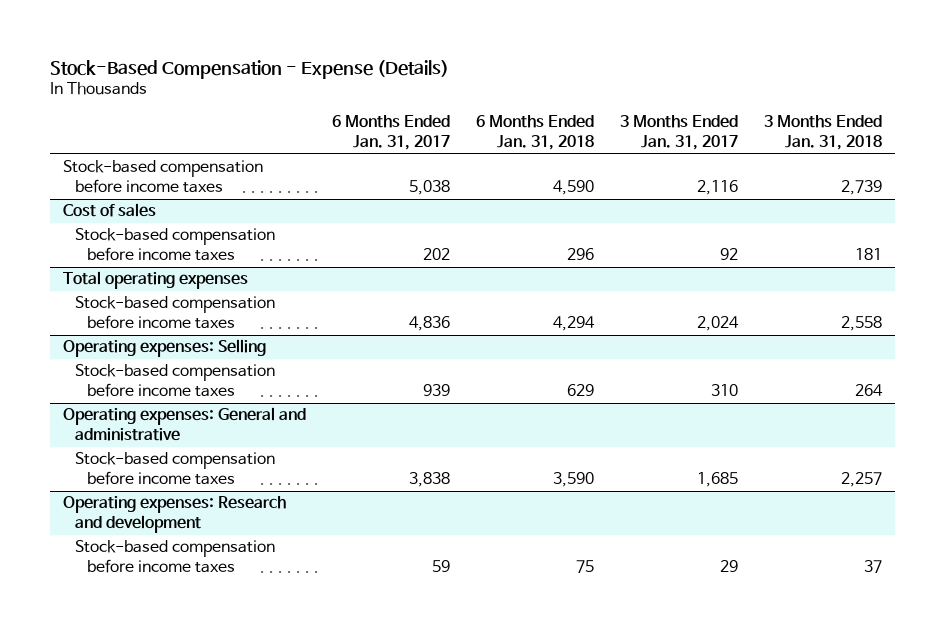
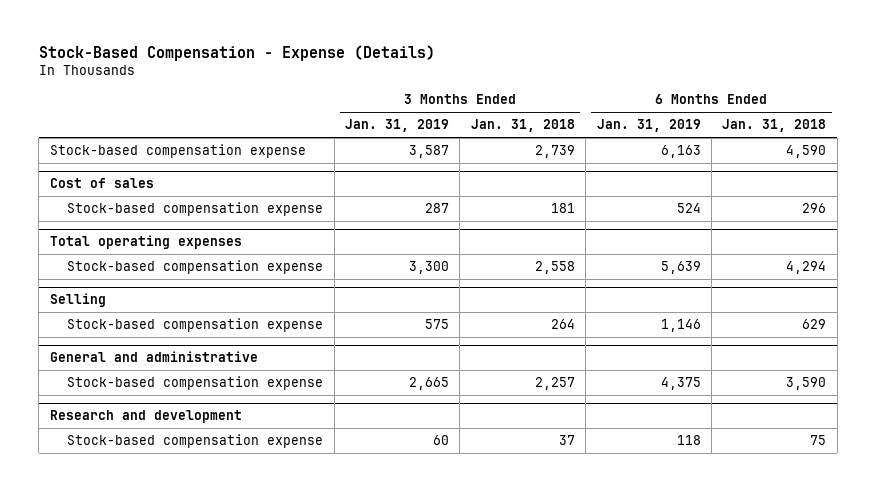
[331,115,450,151] 6 Months Ended Jan. 31, 2017 -> none
[619,115,738,151] 3 Months Ended Jan. 31, 2017 -> none
none -> [345,119,450,133] Jan. 31, 2019
none -> [596,119,701,133] Jan. 31, 2019
[62,160,263,194] Stock-based compensation before income taxes -> [49,144,306,159] Stock-based compensation expense
[74,228,275,262] Stock-based compensation before income taxes -> [67,202,324,217] Stock-based compensation expense
[74,296,275,330] Stock-based compensation before income taxes -> [67,260,324,275] Stock-based compensation expense
[62,339,266,358] Operating expenses: Selling -> [49,293,106,308] Selling
[74,364,275,398] Stock-based compensation before income taxes -> [67,318,324,333] Stock-based compensation expense
[62,407,306,442] Operating expenses: General and administrative -> [49,351,258,363] General and administrative
[74,452,275,486] Stock-based compensation before income taxes -> [67,376,324,391] Stock-based compensation expense
[62,496,286,534] Operating expenses: Research and development -> [49,410,242,424] Research and development
[74,540,275,574] Stock-based compensation before income taxes -> [67,434,324,449] Stock-based compensation expense

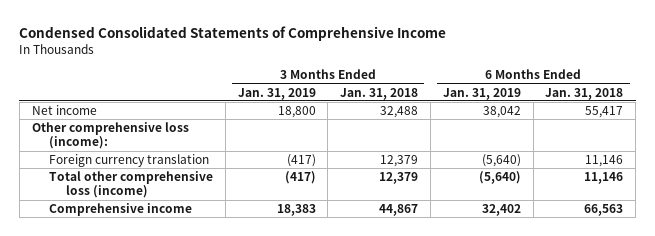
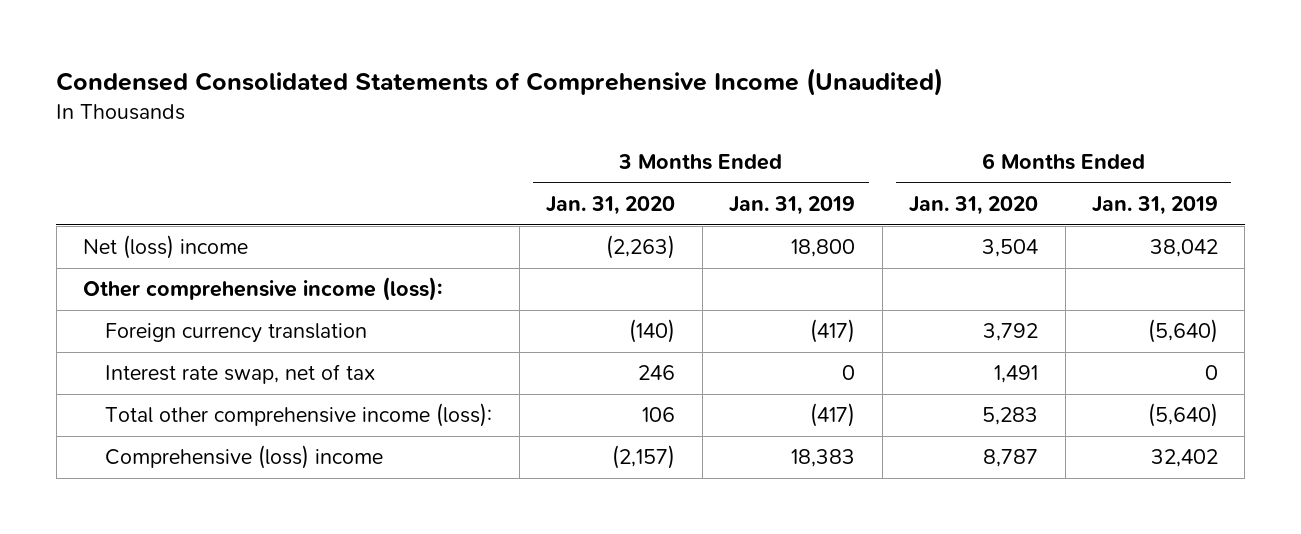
[19,25,447,41] Condensed Consolidated Statements of Comprehensive Income -> [56,68,944,97] Condensed Consolidated Statements of Comprehensive Income (Unaudited)
[340,87,419,100] Jan. 31, 2018 -> none
[545,87,624,100] Jan. 31, 2018 -> none
none -> [546,196,676,216] Jan. 31, 2020
none -> [909,196,1039,216] Jan. 31, 2020
[31,105,97,116] Net income -> [83,235,249,260] Net (loss) income
[31,122,189,150] Other comprehensive loss (income): -> [83,277,443,302] Other comprehensive income (loss):
none -> [105,364,376,385] Interest rate swap, net of tax
[49,171,214,199] Total other comprehensive loss (income) -> [105,403,493,428] Total other comprehensive income (loss):
[49,203,193,217] Comprehensive income -> [105,445,384,470] Comprehensive (loss) income

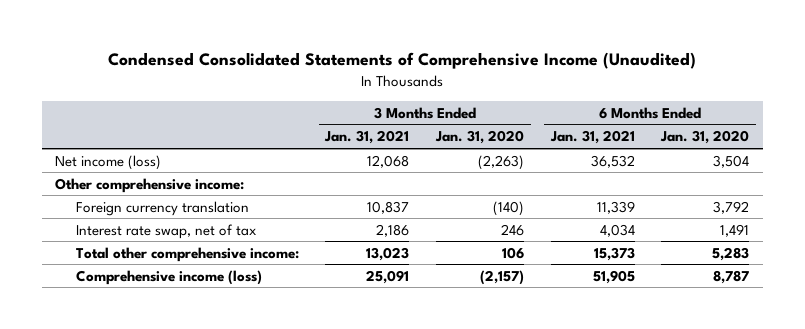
[729,196,856,216] Jan. 31, 2019 -> none
[1091,196,1218,216] Jan. 31, 2019 -> none
none -> [324,130,410,145] Jan. 31, 2021
none -> [549,130,635,145] Jan. 31, 2021
[83,235,249,260] Net (loss) income -> [55,154,162,170] Net income (loss)
[83,277,443,302] Other comprehensive income (loss): -> [55,177,245,193] Other comprehensive income:
[105,403,493,428] Total other comprehensive income (loss): -> [75,246,299,262] Total other comprehensive income:
[105,445,384,470] Comprehensive (loss) income -> [75,269,262,285] Comprehensive income (loss)

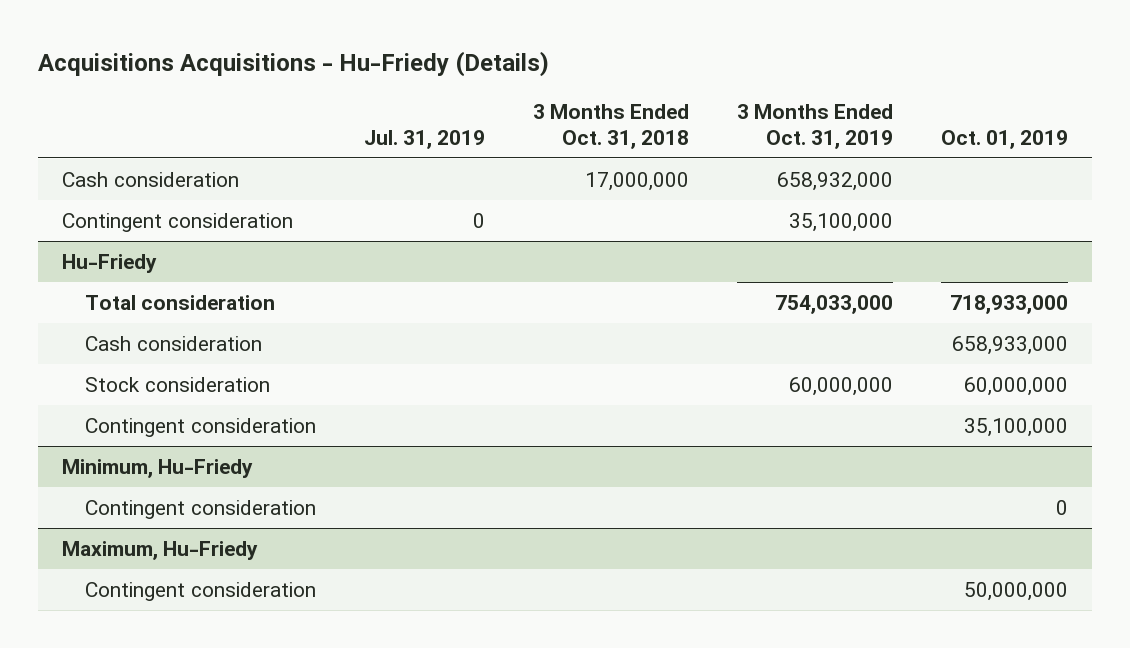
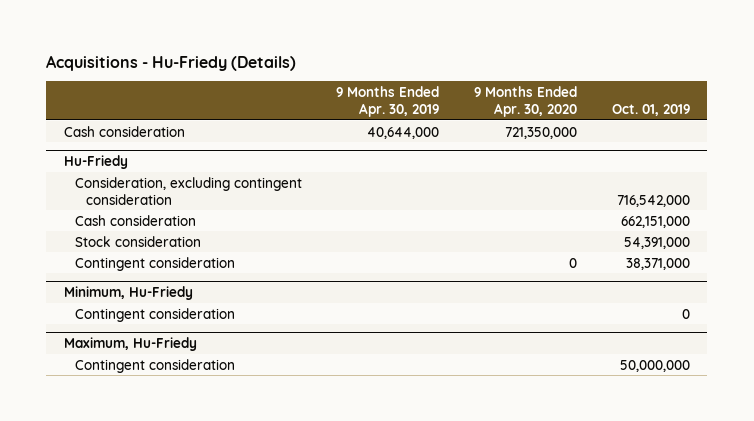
[38,50,550,77] Acquisitions Acquisitions - Hu-Friedy (Details) -> [46,54,297,71] Acquisitions - Hu-Friedy (Details)
[363,129,485,149] Jul. 31, 2019 -> none
[532,104,689,149] 3 Months Ended Oct. 31, 2018 -> none
[736,104,893,149] 3 Months Ended Oct. 31, 2019 -> none
none -> [336,85,440,117] 9 Months Ended Apr. 30, 2019
none -> [474,85,578,117] 9 Months Ended Apr. 30, 2020
[62,212,294,232] Contingent consideration -> none
[84,294,275,310] Total consideration -> none
none -> [74,176,302,205] Consideration, excluding contingent consideration
[951,335,1068,355] 658,933,000 -> [621,215,691,228] 662,151,000
[963,376,1068,396] 60,000,000 -> [624,236,691,249] 54,391,000
[963,417,1068,437] 35,100,000 -> [626,257,691,270] 38,371,000

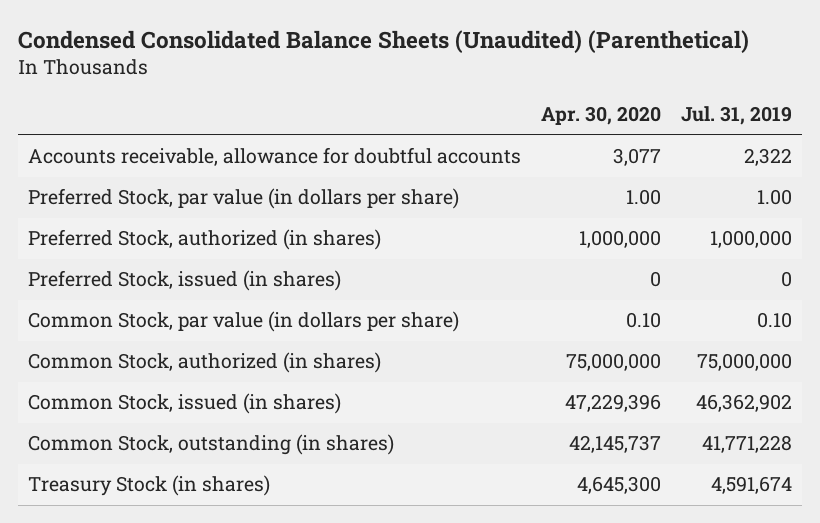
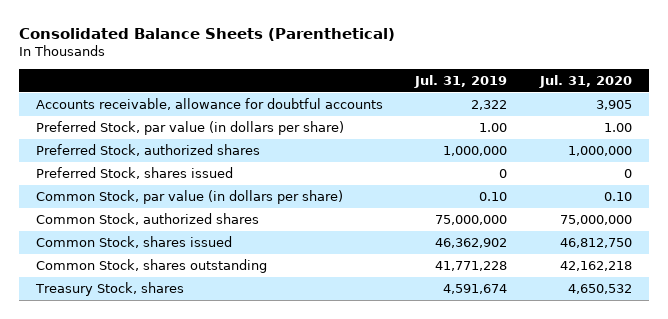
[17,30,749,54] Condensed Consolidated Balance Sheets (Unaudited) (Parenthetical) -> [19,27,396,41] Consolidated Balance Sheets (Parenthetical)
[540,106,661,126] Apr. 30, 2020 -> none
none -> [539,74,633,88] Jul. 31, 2020
[27,229,381,251] Preferred Stock, authorized (in shares) -> [35,144,260,157] Preferred Stock, authorized shares
[27,270,341,292] Preferred Stock, issued (in shares) -> [35,167,233,180] Preferred Stock, shares issued
[27,352,381,374] Common Stock, authorized (in shares) -> [35,213,259,226] Common Stock, authorized shares
[27,393,341,415] Common Stock, issued (in shares) -> [35,236,232,249] Common Stock, shares issued
[27,434,394,456] Common Stock, outstanding (in shares) -> [35,259,267,274] Common Stock, shares outstanding
[27,475,270,497] Treasury Stock (in shares) -> [34,282,184,297] Treasury Stock, shares

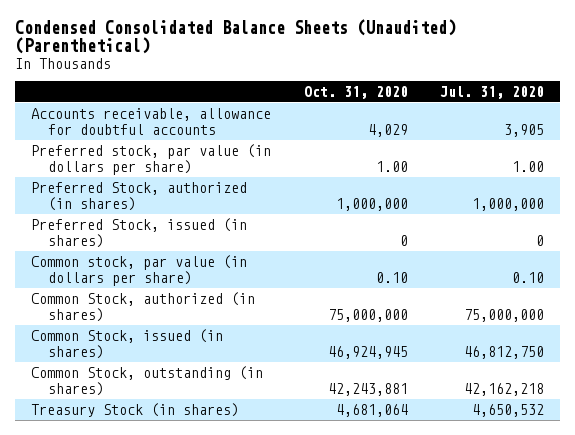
[19,27,396,41] Consolidated Balance Sheets (Parenthetical) -> [14,18,456,55] Condensed Consolidated Balance Sheets (Unaudited) (Parenthetical)
[414,74,508,88] Jul. 31, 2019 -> none
none -> [303,85,408,99] Oct. 31, 2020
[35,121,344,136] Preferred Stock, par value (in dollars per share) -> [31,144,272,175] Preferred stock, par value (in dollars per share)
[35,144,260,157] Preferred Stock, authorized shares -> [31,182,248,211] Preferred Stock, authorized (in shares)
[35,167,233,180] Preferred Stock, shares issued -> [31,218,248,248] Preferred Stock, issued (in shares)
[35,190,343,205] Common Stock, par value (in dollars per share) -> [31,255,248,286] Common stock, par value (in dollars per share)
[35,213,259,226] Common Stock, authorized shares -> [31,292,256,322] Common Stock, authorized (in shares)
[35,236,232,249] Common Stock, shares issued -> [31,329,224,359] Common Stock, issued (in shares)
[35,259,267,274] Common Stock, shares outstanding -> [31,366,264,396] Common Stock, outstanding (in shares)
[34,282,184,297] Treasury Stock, shares -> [31,403,240,418] Treasury Stock (in shares)

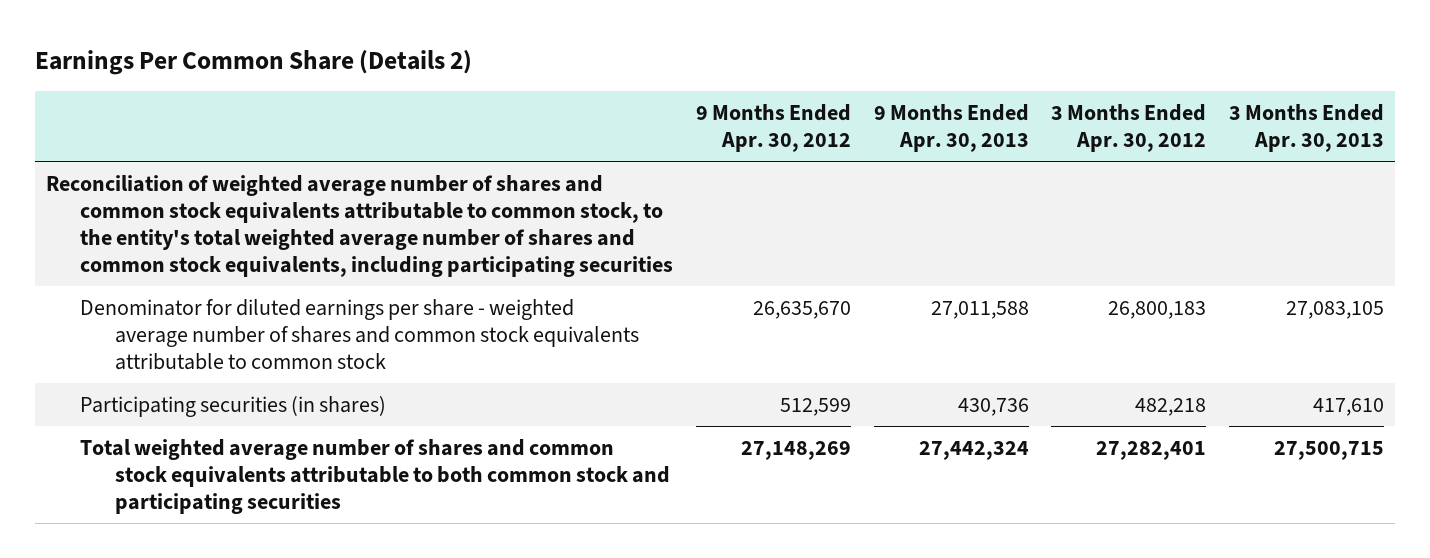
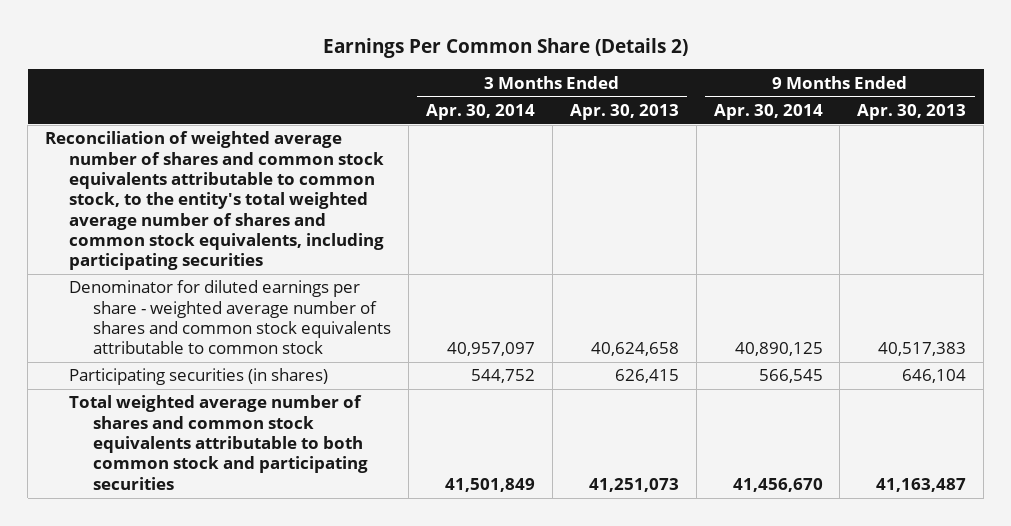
[696,104,852,153] 9 Months Ended Apr. 30, 2012 -> none
[1051,104,1207,153] 3 Months Ended Apr. 30, 2012 -> none
none -> [425,103,535,120] Apr. 30, 2014
none -> [713,103,823,120] Apr. 30, 2014
[930,300,1029,319] 27,011,588 -> [878,342,967,357] 40,517,383
[1285,300,1384,319] 27,083,105 -> [590,342,679,357] 40,624,658
[957,397,1029,416] 430,736 -> [902,369,967,384] 646,104
[1312,397,1384,416] 417,610 -> [614,369,679,384] 626,415
[918,440,1029,460] 27,442,324 -> [876,477,967,492] 41,163,487
[1273,440,1384,460] 27,500,715 -> [588,477,679,492] 41,251,073

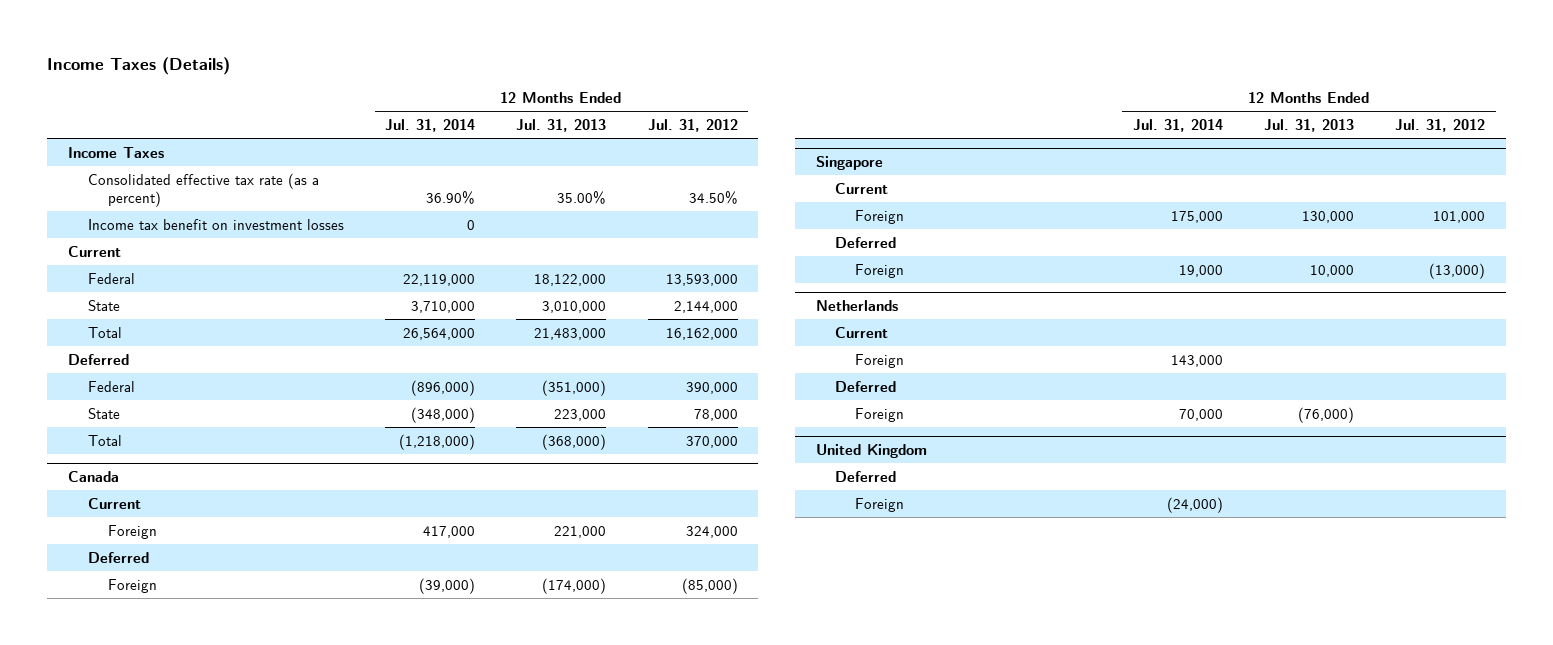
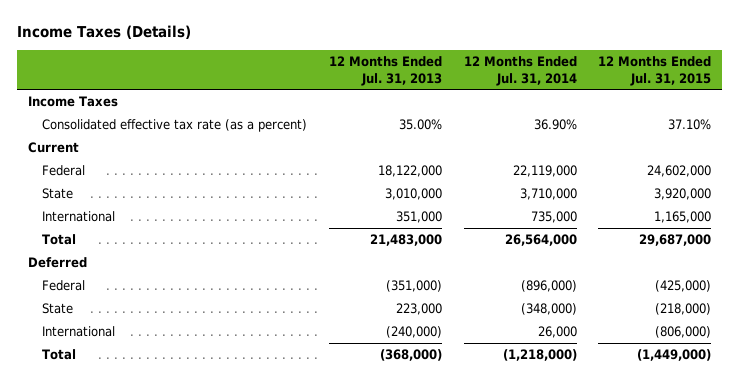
[647,119,738,133] Jul. 31, 2012 -> none
none -> [598,56,712,86] 12 Months Ended Jul. 31, 2015
[87,218,344,230] Income tax benefit on investment losses -> none
none -> [41,211,115,223] International
none -> [41,326,115,338] International
[67,470,119,482] Canada -> none
[87,497,141,509] Current -> none
[107,524,157,539] Foreign -> none
[87,551,149,563] Deferred -> none
[107,578,157,593] Foreign -> none
[815,155,883,170] Singapore -> none
[835,182,889,194] Current -> none
[855,209,905,224] Foreign -> none
[835,236,897,248] Deferred -> none
[855,263,905,278] Foreign -> none
[815,299,898,311] Netherlands -> none
[835,326,889,338] Current -> none
[855,353,905,368] Foreign -> none
[835,380,897,392] Deferred -> none
[855,407,905,422] Foreign -> none
[815,443,927,458] United Kingdom -> none
[835,470,897,482] Deferred -> none
[855,497,905,512] Foreign -> none

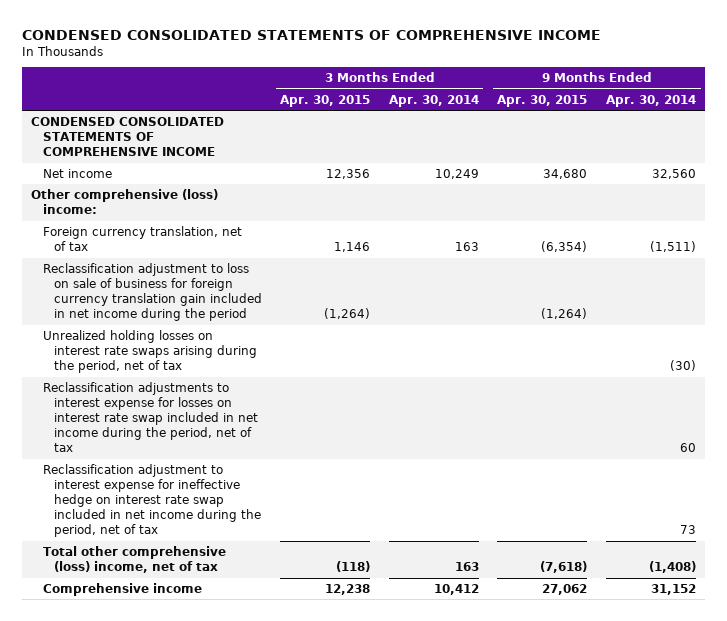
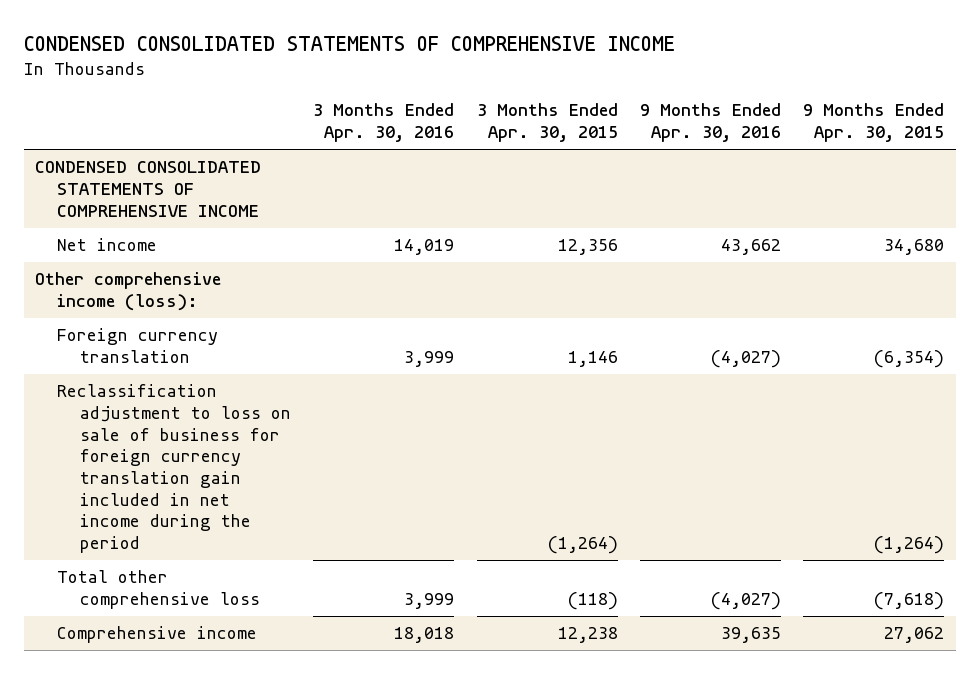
[388,94,479,107] Apr. 30, 2014 -> none
[605,94,696,107] Apr. 30, 2014 -> none
none -> [313,103,455,143] 3 Months Ended Apr. 30, 2016
none -> [640,103,782,143] 9 Months Ended Apr. 30, 2016
[31,188,219,215] Other comprehensive (loss) income: -> [34,272,221,312] Other comprehensive income (loss):
[42,225,242,252] Foreign currency translation, net of tax -> [57,328,219,364] Foreign currency translation
[42,329,257,374] Unrealized holding losses on interest rate swaps arising during the period, net of tax -> none
[42,381,258,453] Reclassification adjustments to interest expense for losses on interest rate swap included in net income during the period, net of tax -> none
[42,463,261,538] Reclassification adjustment to interest expense for ineffective hedge on interest rate swap included in net income during the period, net of tax -> none
[42,545,226,574] Total other comprehensive (loss) income, net of tax -> [57,570,260,610] Total other comprehensive loss

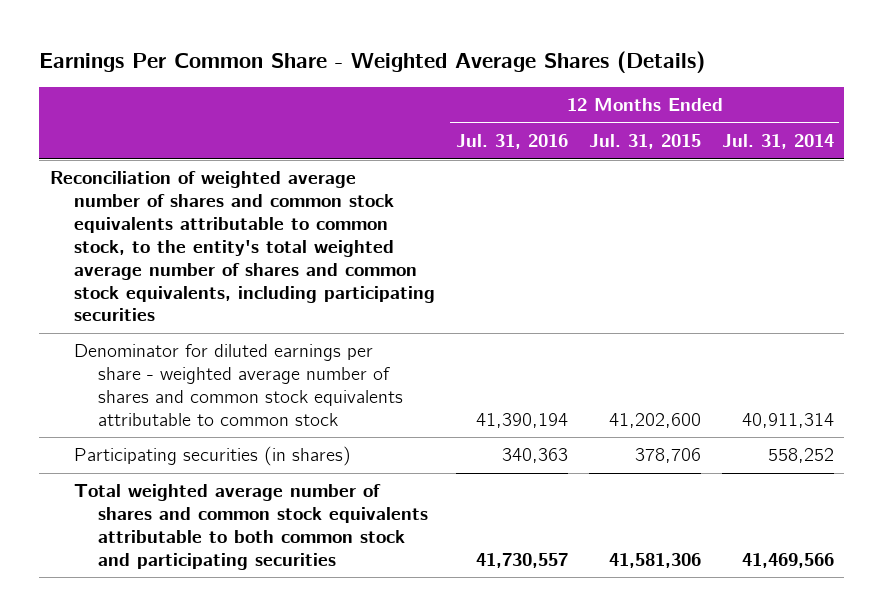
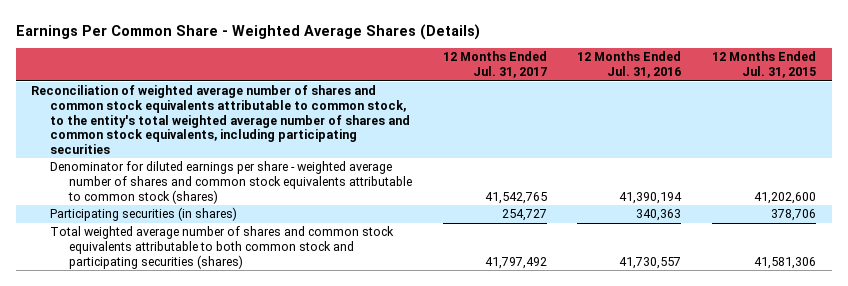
[721,133,834,149] Jul. 31, 2014 -> none
none -> [442,51,547,79] 12 Months Ended Jul. 31, 2017
[73,344,403,426] Denominator for diluted earnings per share - weighted average number of shares and common stock equivalents attributable to common stock -> [50,161,412,204] Denominator for diluted earnings per share - weighted average number of shares and common stock equivalents attributable to common stock (shares)
[73,484,428,570] Total weighted average number of shares and common stock equivalents attributable to both common stock and participating securities -> [50,226,395,269] Total weighted average number of shares and common stock equivalents attributable to both common stock and participating securities (shares)

